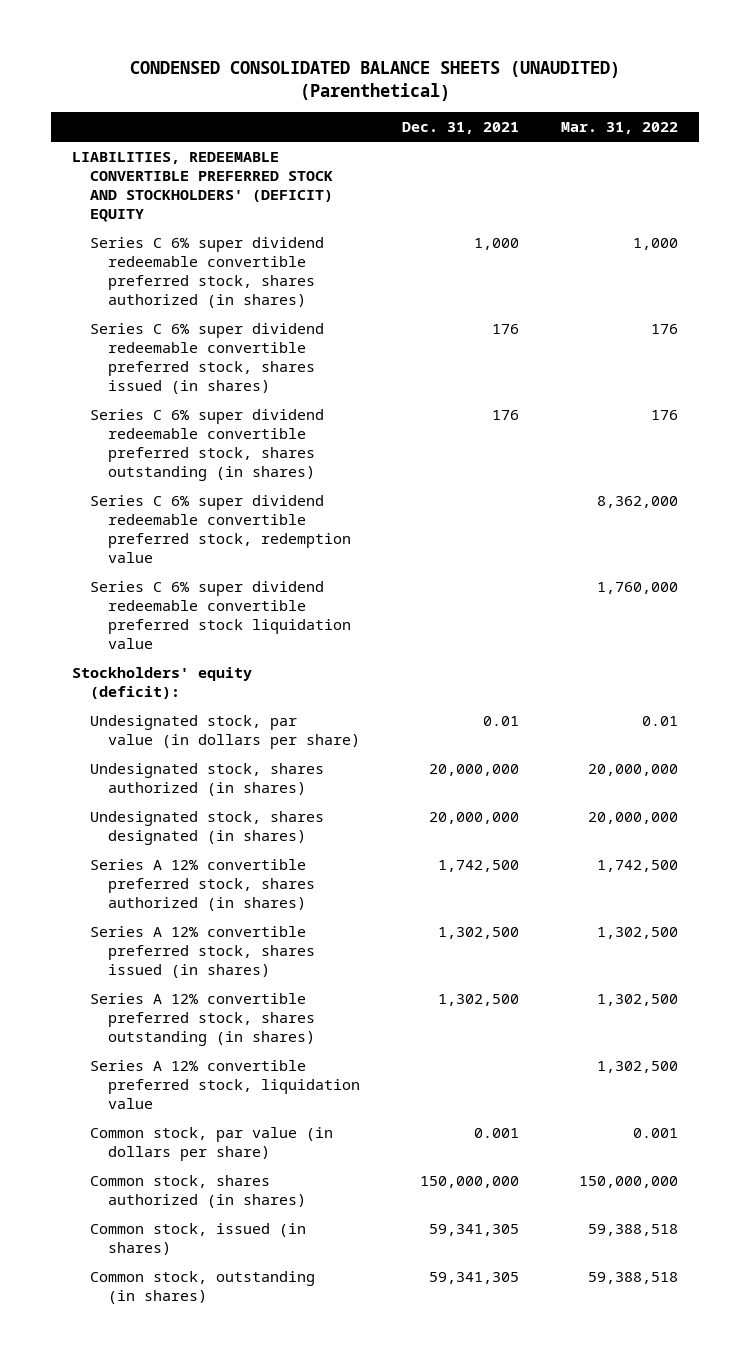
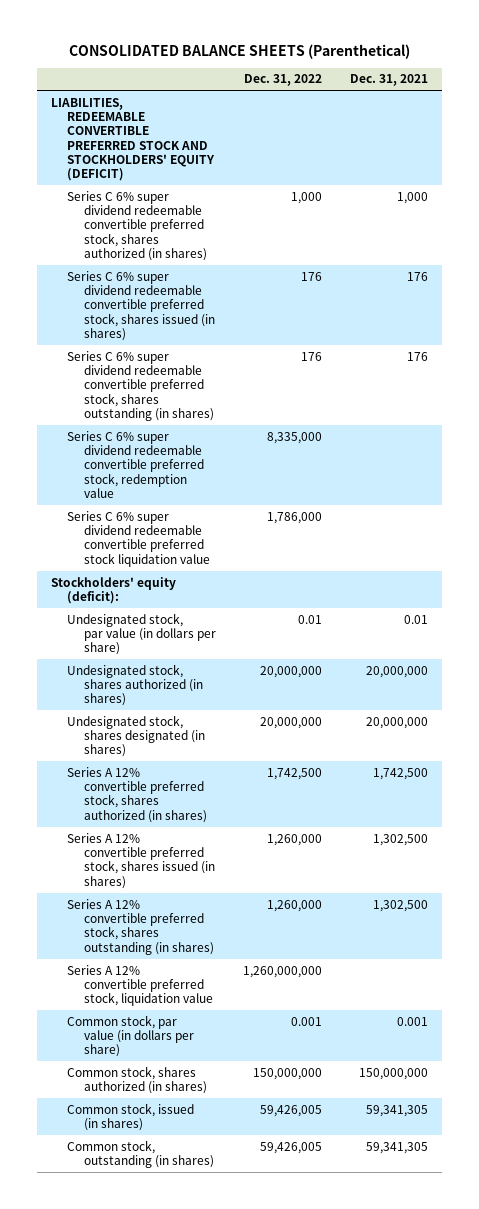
[130,61,621,102] CONDENSED CONSOLIDATED BALANCE SHEETS (UNAUDITED) (Parenthetical) -> [68,43,410,59] CONSOLIDATED BALANCE SHEETS (Parenthetical)
[561,121,679,134] Mar. 31, 2022 -> none
none -> [244,74,323,87] Dec. 31, 2022
[72,152,334,222] LIABILITIES, REDEEMABLE CONVERTIBLE PREFERRED STOCK AND STOCKHOLDERS' (DEFICIT) EQUITY -> [50,97,216,182] LIABILITIES, REDEEMABLE CONVERTIBLE PREFERRED STOCK AND STOCKHOLDERS' EQUITY (DEFICIT)

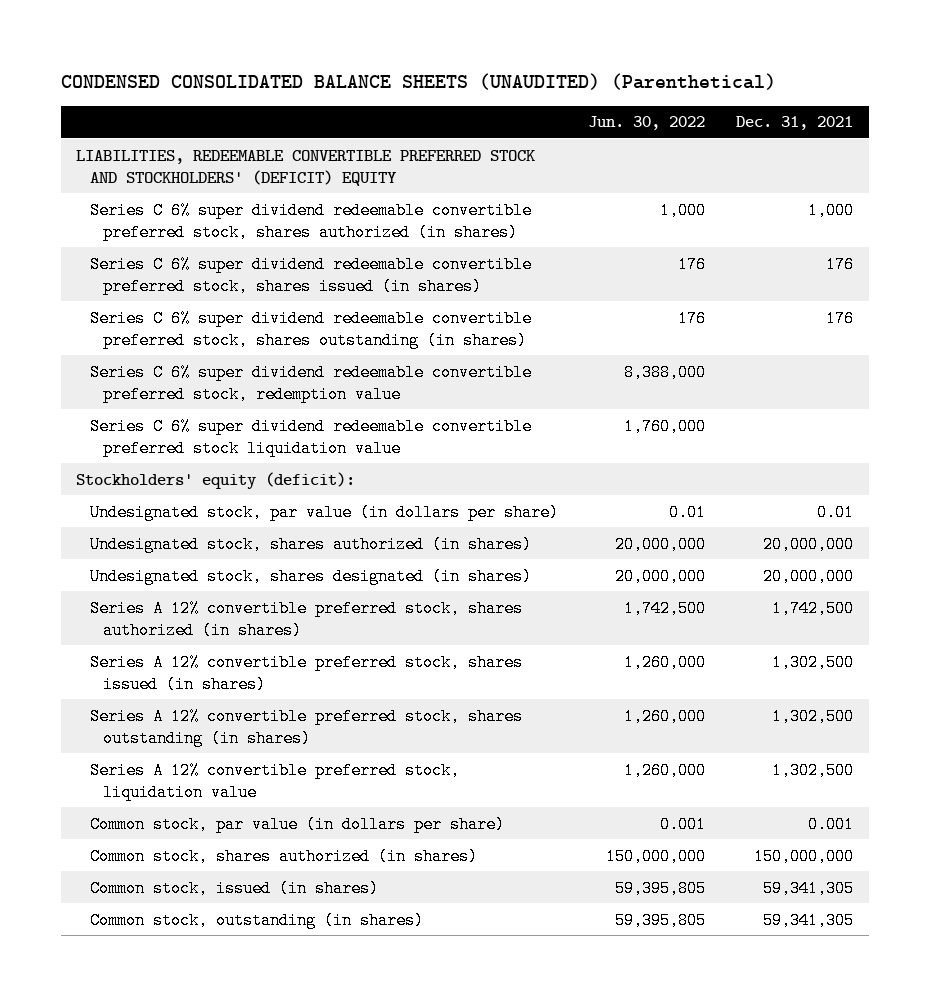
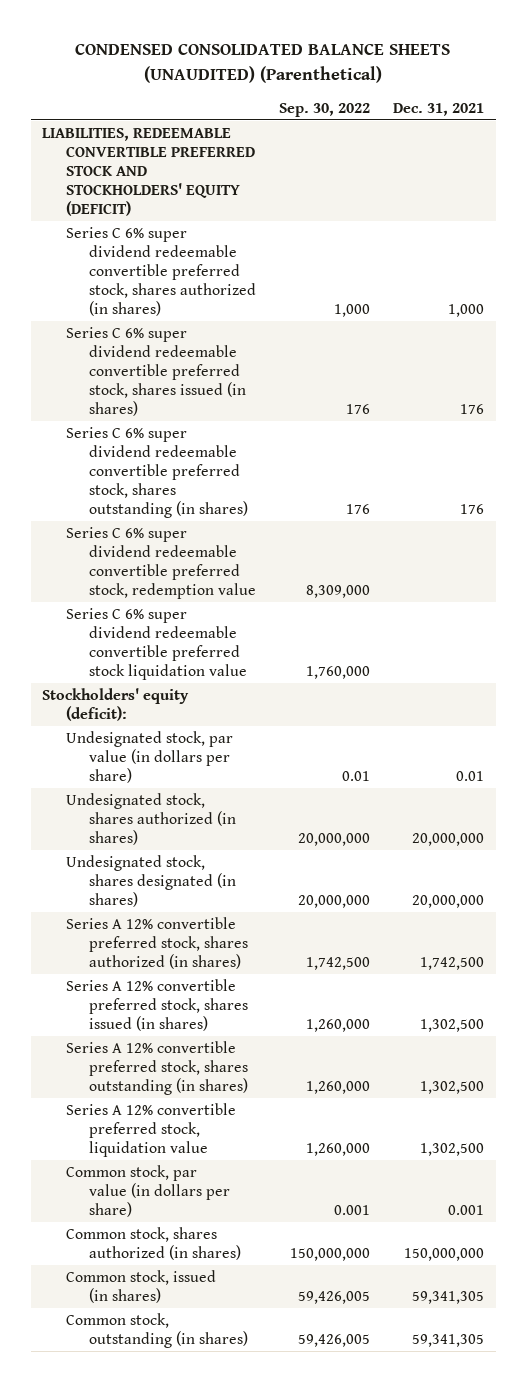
[588,116,706,131] Jun. 30, 2022 -> none
none -> [279,102,371,117] Sep. 30, 2022
[75,149,535,186] LIABILITIES, REDEEMABLE CONVERTIBLE PREFERRED STOCK AND STOCKHOLDERS' (DEFICIT) EQUITY -> [42,127,255,216] LIABILITIES, REDEEMABLE CONVERTIBLE PREFERRED STOCK AND STOCKHOLDERS' EQUITY (DEFICIT)

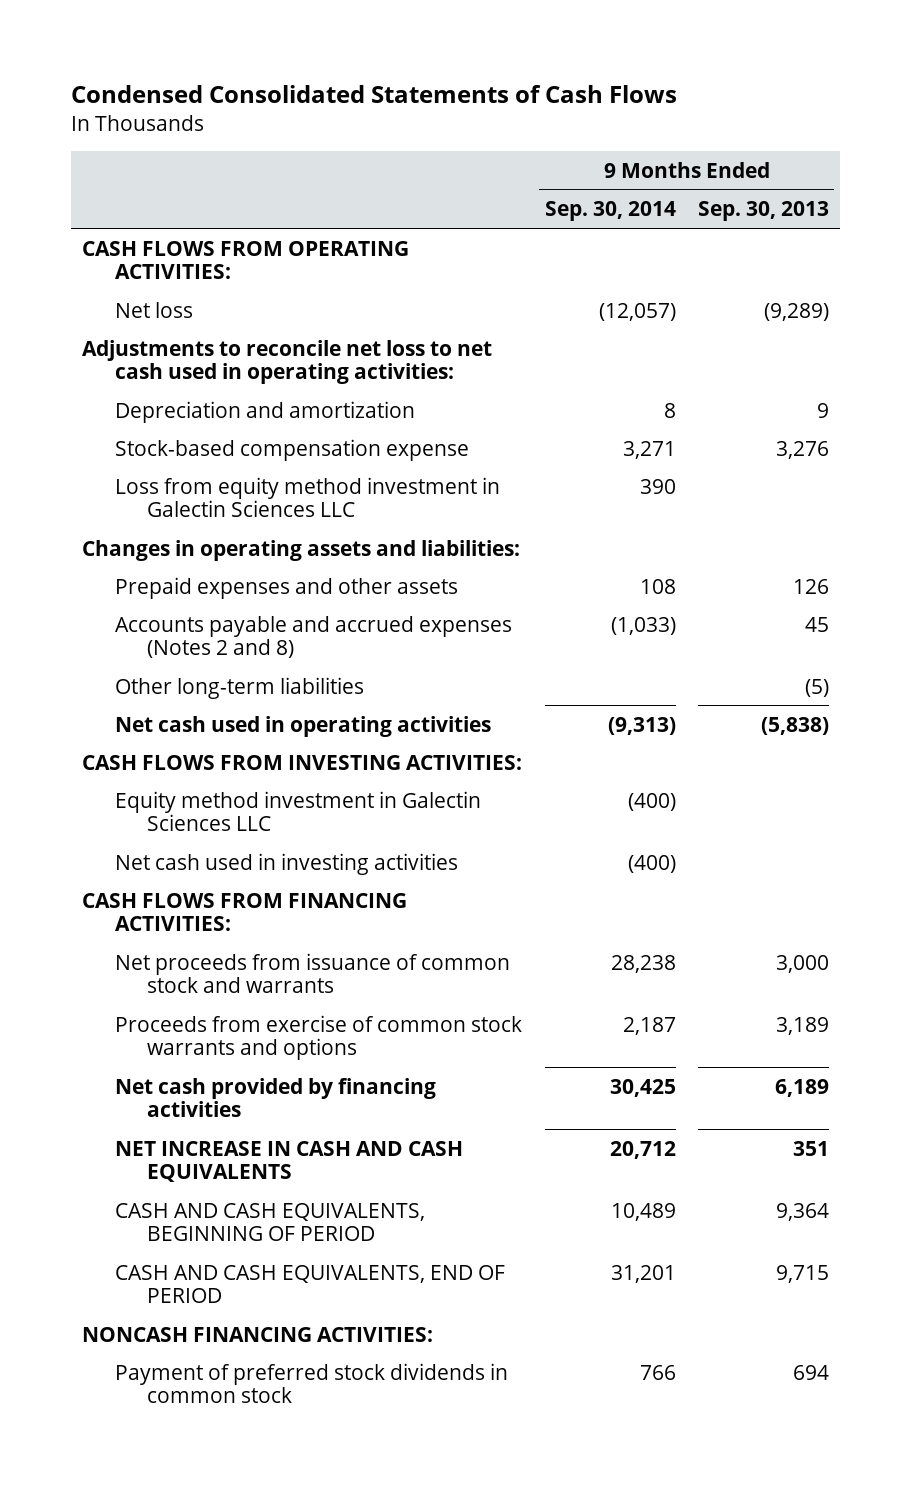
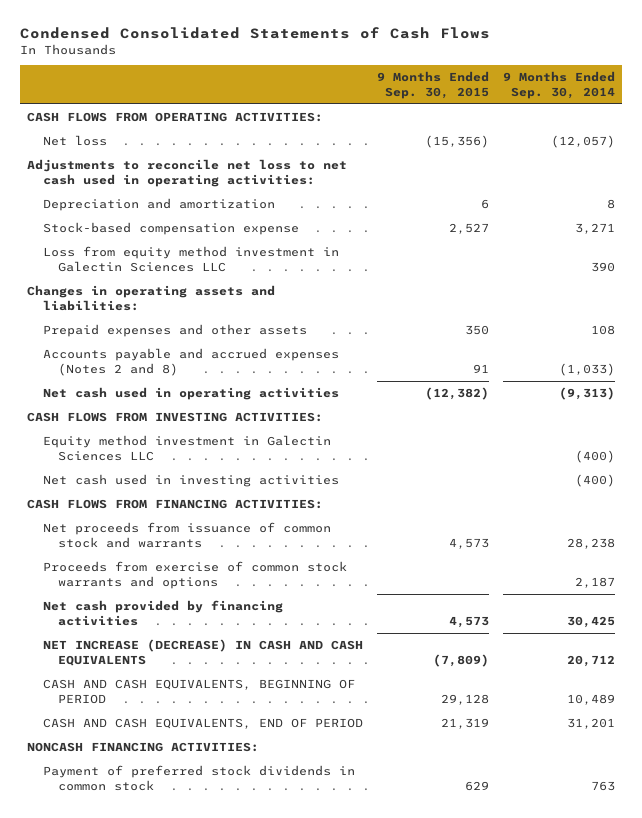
[697,201,829,222] Sep. 30, 2013 -> none
none -> [376,71,489,99] 9 Months Ended Sep. 30, 2015
[114,676,364,699] Other long-term liabilities -> none
[114,1140,463,1183] NET INCREASE IN CASH AND CASH EQUIVALENTS -> [42,638,363,666] NET INCREASE (DECREASE) IN CASH AND CASH EQUIVALENTS
[639,1364,676,1380] 766 -> [591,780,616,791] 763

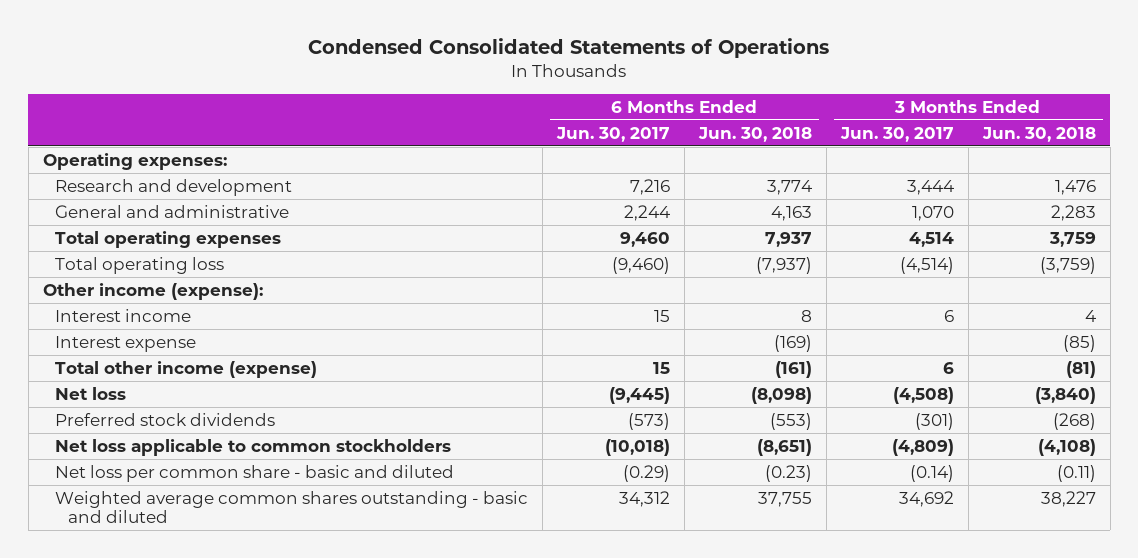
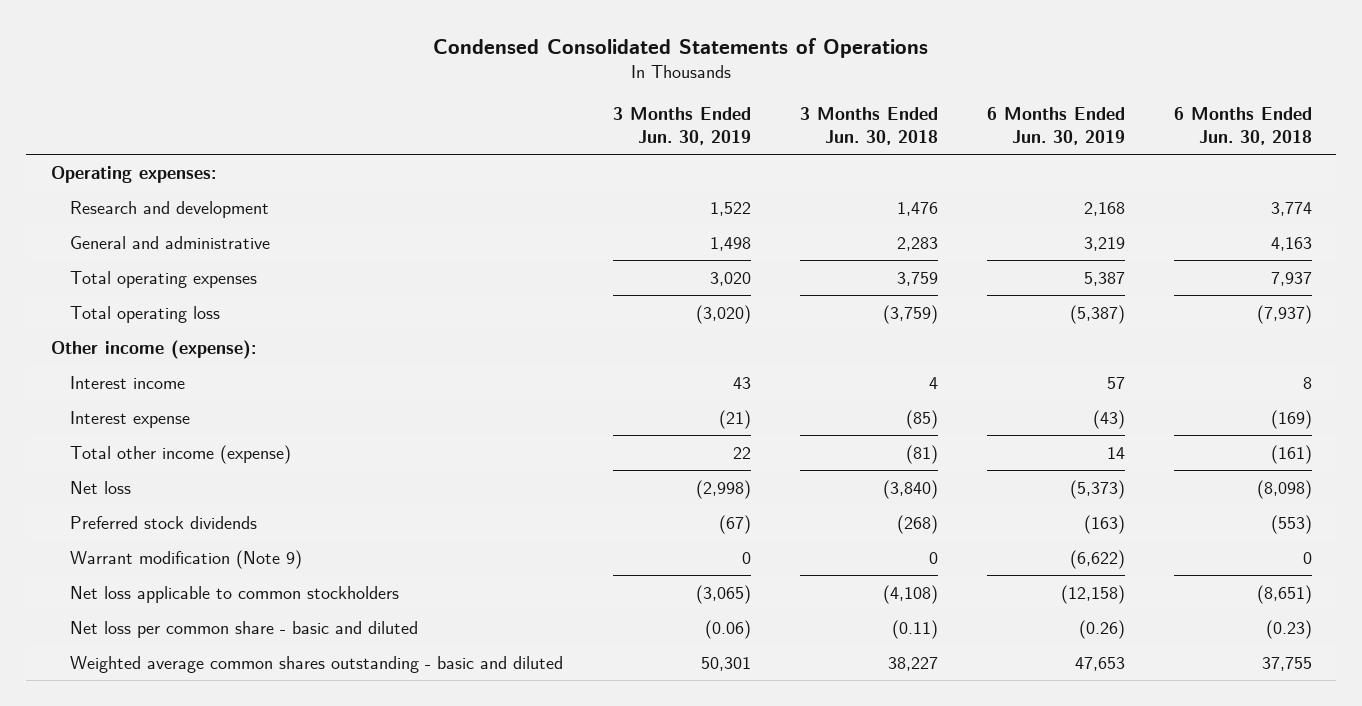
[556,126,671,142] Jun. 30, 2017 -> none
[839,126,954,142] Jun. 30, 2017 -> none
none -> [612,107,751,145] 3 Months Ended Jun. 30, 2019
none -> [986,107,1125,145] 6 Months Ended Jun. 30, 2019
none -> [70,549,303,569] Warrant modification (Note 9)

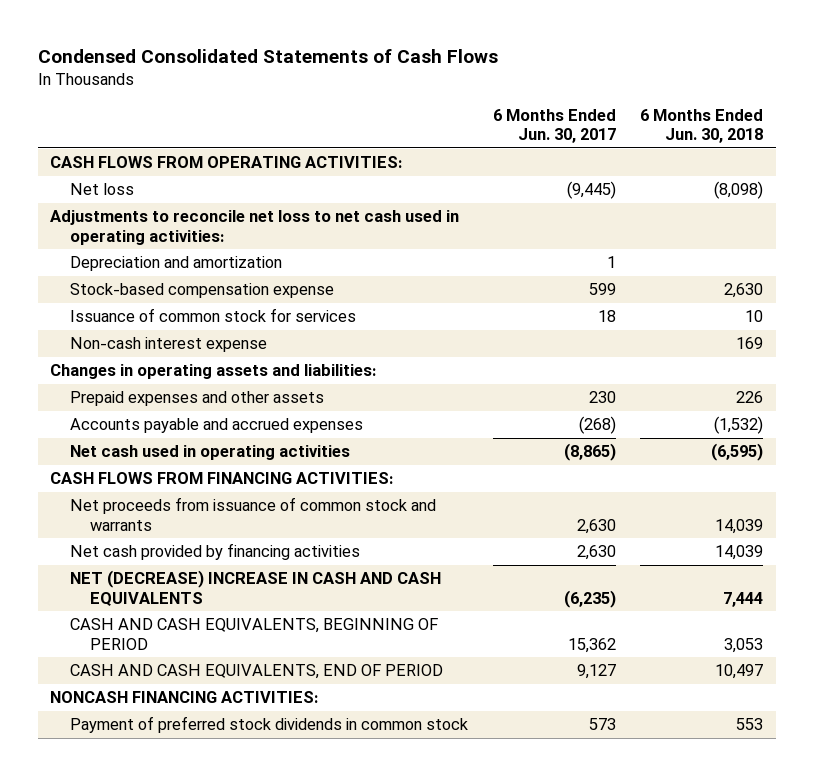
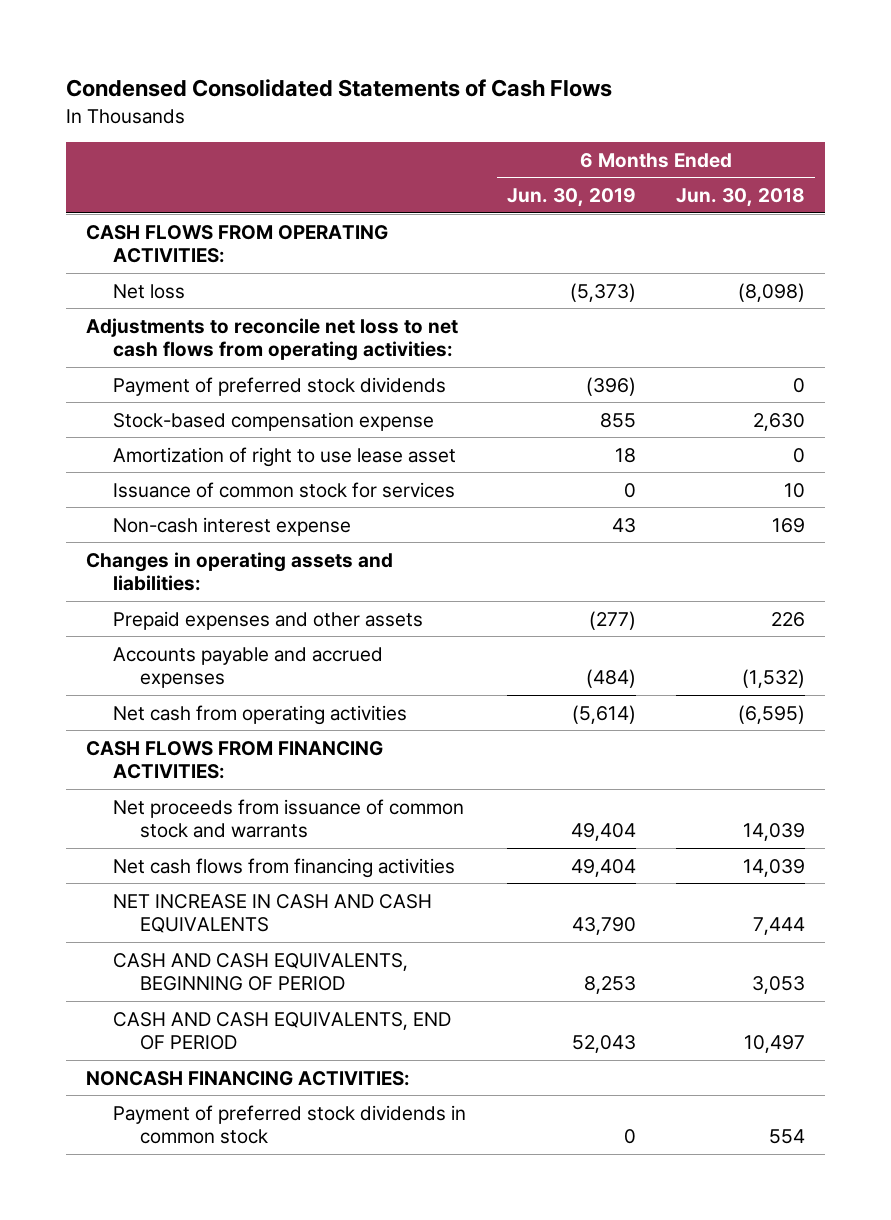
[492,108,616,143] 6 Months Ended Jun. 30, 2017 -> none
none -> [506,188,636,208] Jun. 30, 2019
[69,256,282,272] Depreciation and amortization -> none
[49,210,459,245] Adjustments to reconcile net loss to net cash used in operating activities: -> [86,317,459,362] Adjustments to reconcile net loss to net cash flows from operating activities:
none -> [113,376,447,396] Payment of preferred stock dividends
none -> [113,446,457,467] Amortization of right to use lease asset
[69,445,350,461] Net cash used in operating activities -> [113,704,408,725] Net cash from operating activities
[69,543,360,561] Net cash provided by financing activities -> [113,857,456,878] Net cash flows from financing activities
[69,570,441,606] NET (DECREASE) INCREASE IN CASH AND CASH EQUIVALENTS -> [113,893,433,934] NET INCREASE IN CASH AND CASH EQUIVALENTS
[736,718,764,731] 553 -> [768,1129,805,1145] 554

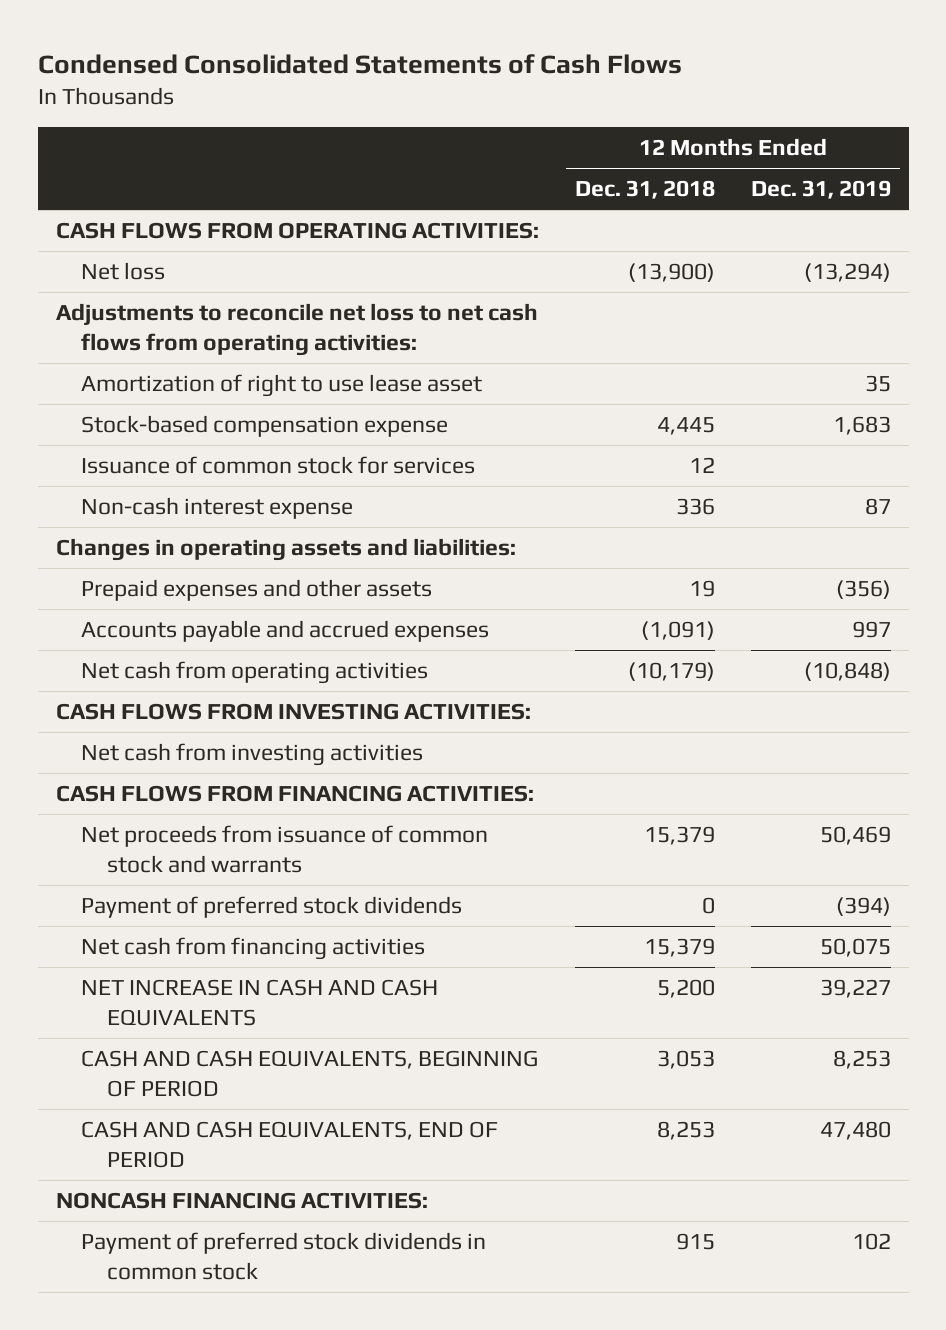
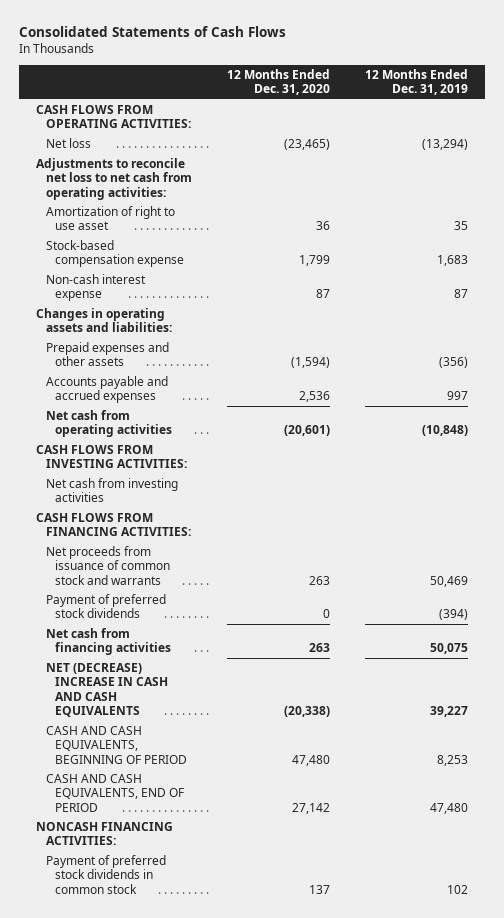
[37,54,682,75] Condensed Consolidated Statements of Cash Flows -> [18,26,286,38] Consolidated Statements of Cash Flows
[574,180,715,200] Dec. 31, 2018 -> none
none -> [226,69,330,96] 12 Months Ended Dec. 31, 2020
[55,302,538,356] Adjustments to reconcile net loss to net cash flows from operating activities: -> [36,158,192,200] Adjustments to reconcile net loss to net cash from operating activities:
[81,373,483,397] Amortization of right to use lease asset -> [45,206,175,231] Amortization of right to use asset
[81,455,476,474] Issuance of common stock for services -> none
[81,978,439,1026] NET INCREASE IN CASH AND CASH EQUIVALENTS -> [45,663,169,717] NET (DECREASE) INCREASE IN CASH AND CASH EQUIVALENTS

